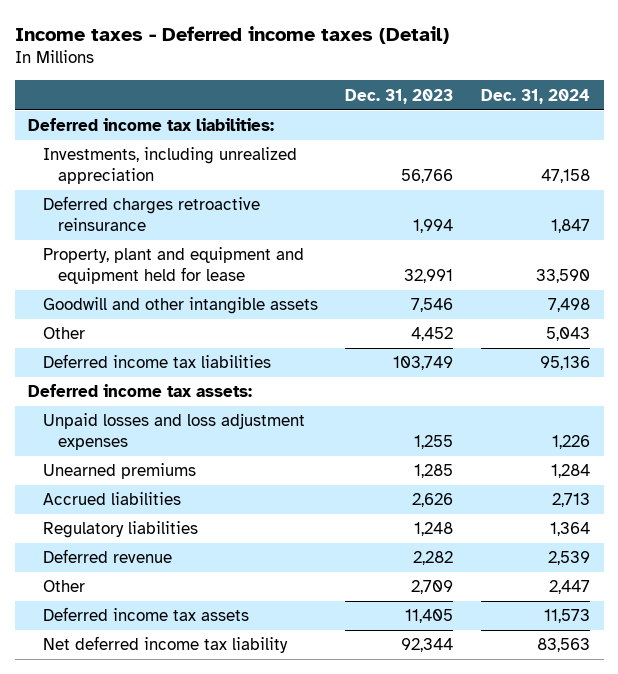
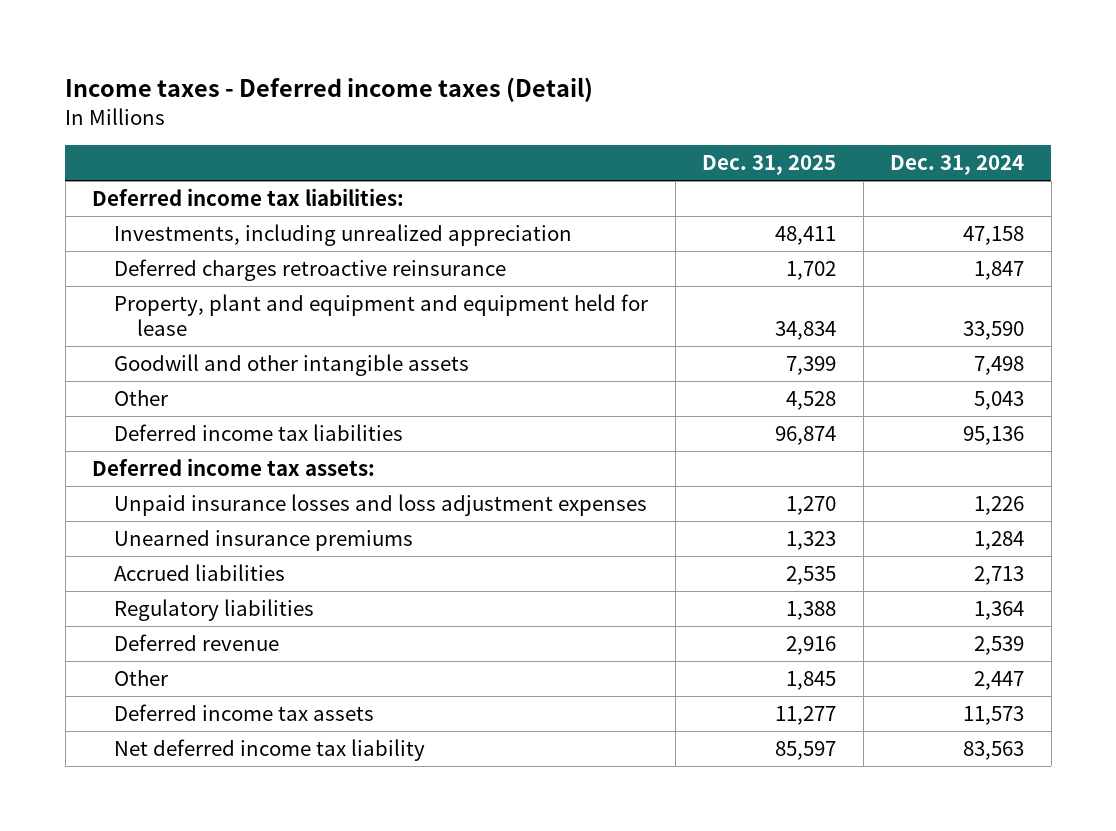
[345,88,454,104] Dec. 31, 2023 -> none
none -> [702,155,837,176] Dec. 31, 2025
[43,413,306,451] Unpaid losses and loss adjustment expenses -> [114,494,648,517] Unpaid insurance losses and loss adjustment expenses
[43,463,197,480] Unearned premiums -> [114,530,414,552] Unearned insurance premiums

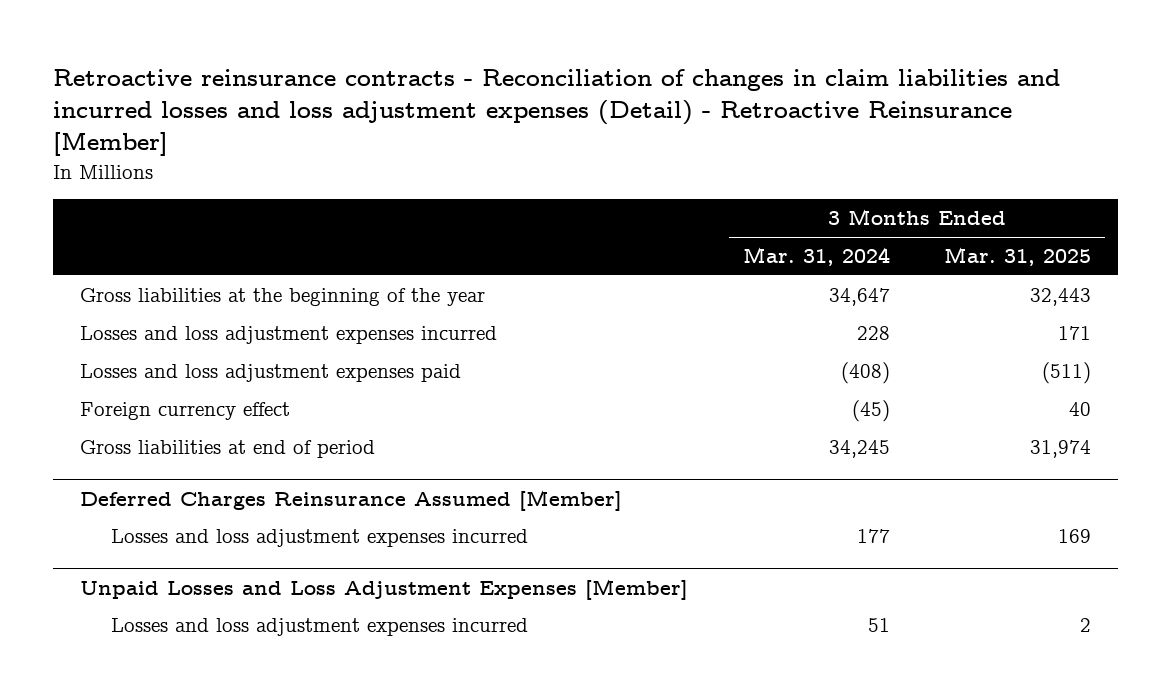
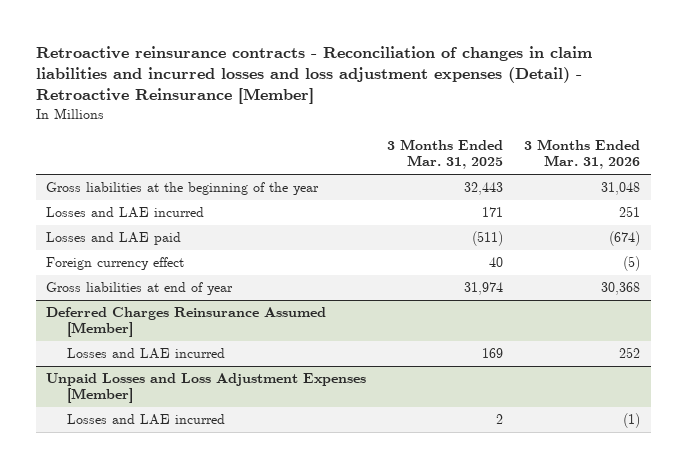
[742,247,890,267] Mar. 31, 2024 -> none
none -> [524,139,641,170] 3 Months Ended Mar. 31, 2026
[80,326,498,345] Losses and loss adjustment expenses incurred -> [46,207,205,219] Losses and LAE incurred
[80,364,462,383] Losses and loss adjustment expenses paid -> [46,232,182,246] Losses and LAE paid
[80,440,376,459] Gross liabilities at end of period -> [46,282,234,296] Gross liabilities at end of year
[111,529,529,548] Losses and loss adjustment expenses incurred -> [67,348,226,360] Losses and LAE incurred
[111,618,529,637] Losses and loss adjustment expenses incurred -> [67,414,226,426] Losses and LAE incurred

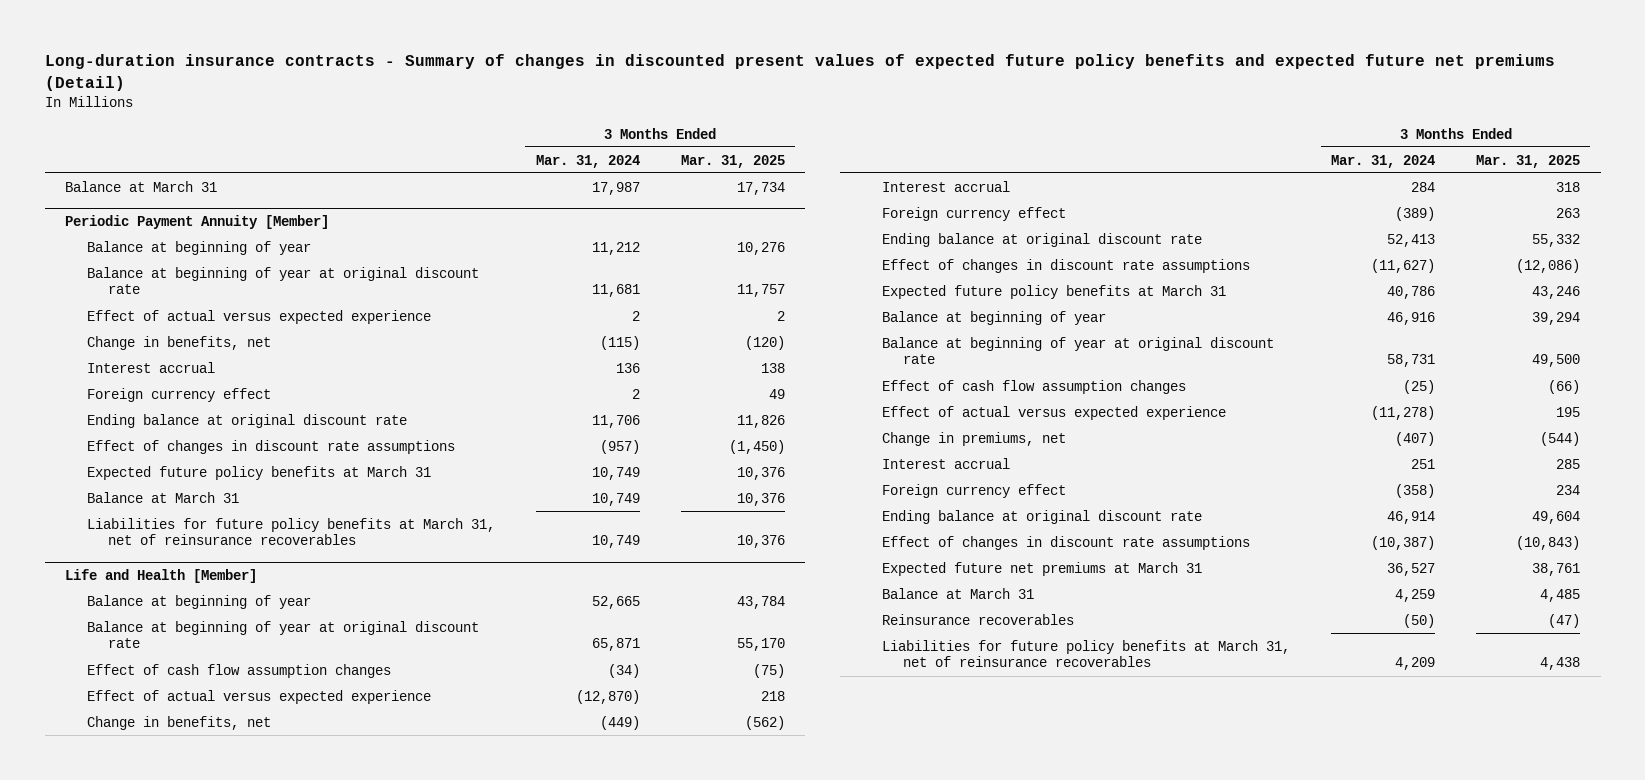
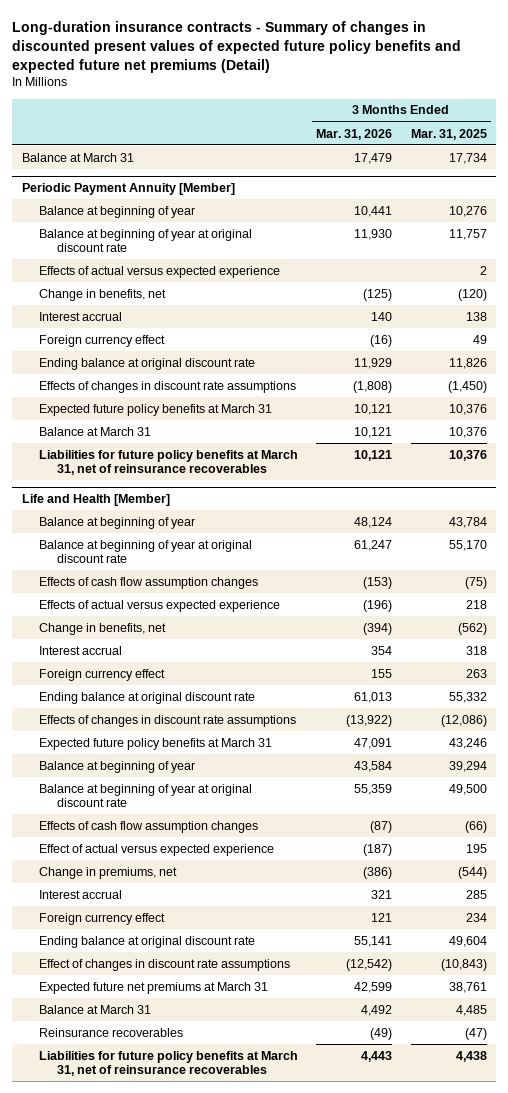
[535,154,640,168] Mar. 31, 2024 -> none
none -> [316,128,393,140] Mar. 31, 2026
[86,309,431,324] Effect of actual versus expected experience -> [39,265,281,278] Effects of actual versus expected experience
[86,439,455,454] Effect of changes in discount rate assumptions -> [39,380,297,393] Effects of changes in discount rate assumptions
[86,663,391,678] Effect of cash flow assumption changes -> [39,576,259,589] Effects of cash flow assumption changes
[86,689,431,704] Effect of actual versus expected experience -> [39,599,281,612] Effects of actual versus expected experience
[882,258,1251,273] Effect of changes in discount rate assumptions -> [39,714,297,727] Effects of changes in discount rate assumptions
[882,379,1187,394] Effect of cash flow assumption changes -> [39,820,259,833] Effects of cash flow assumption changes

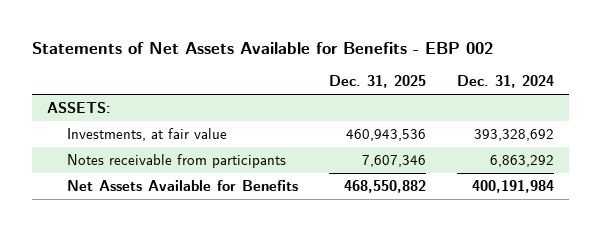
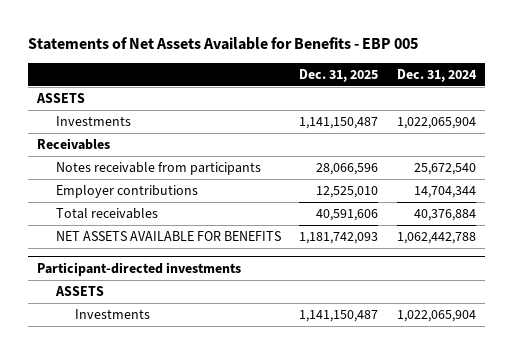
[31,42,493,55] Statements of Net Assets Available for Benefits - EBP 002 -> [27,37,418,51] Statements of Net Assets Available for Benefits - EBP 005
[47,101,112,113] ASSETS: -> [35,93,85,104] ASSETS
[67,127,228,141] Investments, at fair value -> [55,116,131,127] Investments
[345,128,426,141] 460,943,536 -> [299,117,379,130] 1,141,150,487
[473,128,554,141] 393,328,692 -> [396,117,476,130] 1,022,065,904
none -> [36,138,110,151] Receivables
[361,154,426,167] 7,607,346 -> [316,163,379,176] 28,066,596
[489,154,554,167] 6,863,292 -> [413,163,476,176] 25,672,540
none -> [55,185,198,199] Employer contributions
none -> [55,208,158,220] Total receivables
[67,179,299,191] Net Assets Available for Benefits -> [55,231,281,242] NET ASSETS AVAILABLE FOR BENEFITS
[343,179,426,193] 468,550,882 -> [299,232,379,245] 1,181,742,093
[471,179,554,193] 400,191,984 -> [396,232,476,245] 1,062,442,788
none -> [36,261,241,276] Participant-directed investments
none -> [54,286,104,297] ASSETS
none -> [74,309,150,320] Investments

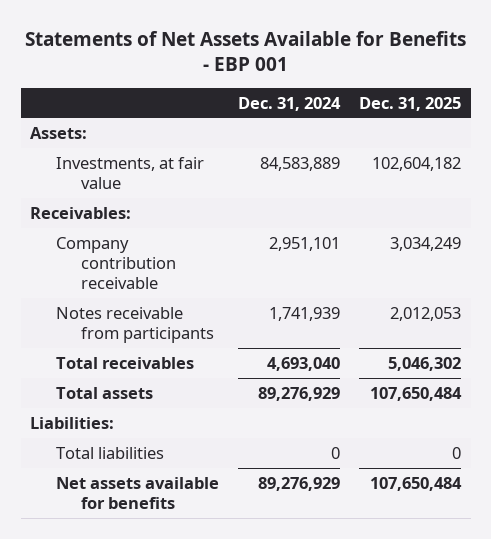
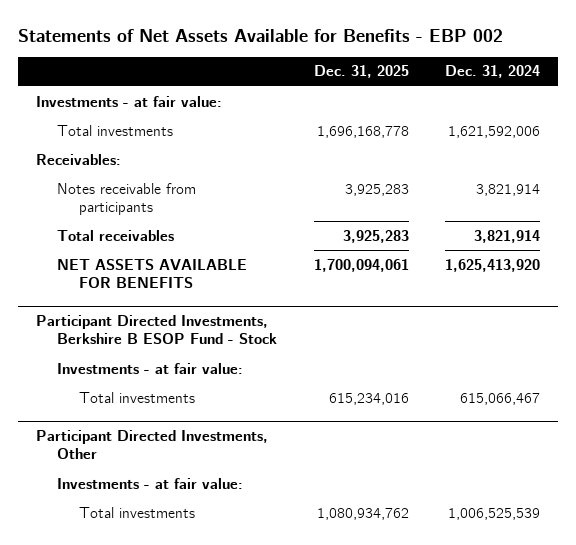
[24,31,466,72] Statements of Net Assets Available for Benefits - EBP 001 -> [18,28,504,42] Statements of Net Assets Available for Benefits - EBP 002
[30,126,88,139] Assets: -> none
none -> [36,95,223,107] Investments - at fair value:
[55,156,204,189] Investments, at fair value -> [57,124,174,136] Total investments
[260,156,341,171] 84,583,889 -> [447,125,540,138] 1,621,592,006
[372,156,462,171] 102,604,182 -> [316,125,409,138] 1,696,168,778
[55,236,177,290] Company contribution receivable -> none
[55,386,153,399] Total assets -> none
[30,416,115,429] Liabilities: -> none
[55,446,164,459] Total liabilities -> none
[269,306,341,321] 1,741,939 -> [475,183,540,196] 3,821,914
[390,306,462,321] 2,012,053 -> [344,183,409,196] 3,925,283
[267,356,341,371] 4,693,040 -> [473,229,540,243] 3,821,914
[388,356,462,371] 5,046,302 -> [342,229,409,243] 3,925,283
[55,476,219,509] Net assets available for benefits -> [57,258,248,289] NET ASSETS AVAILABLE FOR BENEFITS
[258,476,341,491] 89,276,929 -> [444,258,540,272] 1,625,413,920
[370,476,463,491] 107,650,484 -> [313,258,409,272] 1,700,094,061
none -> [36,314,278,345] Participant Directed Investments, Berkshire B ESOP Fund - Stock
none -> [57,362,244,374] Investments - at fair value:
none -> [78,391,195,403] Total investments
none -> [36,429,269,460] Participant Directed Investments, Other
none -> [57,477,244,489] Investments - at fair value:
none -> [78,506,195,518] Total investments

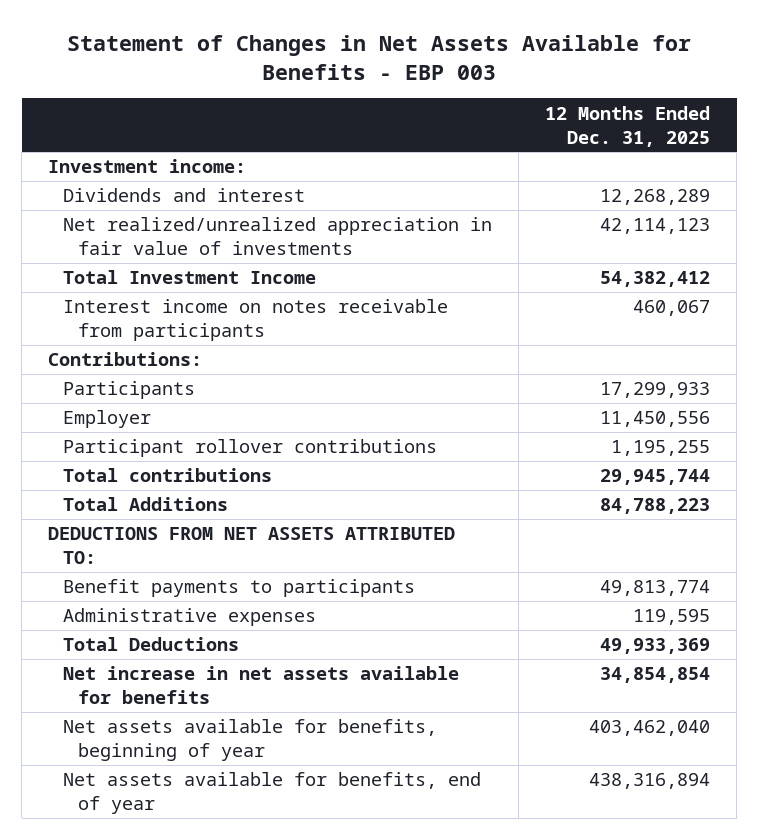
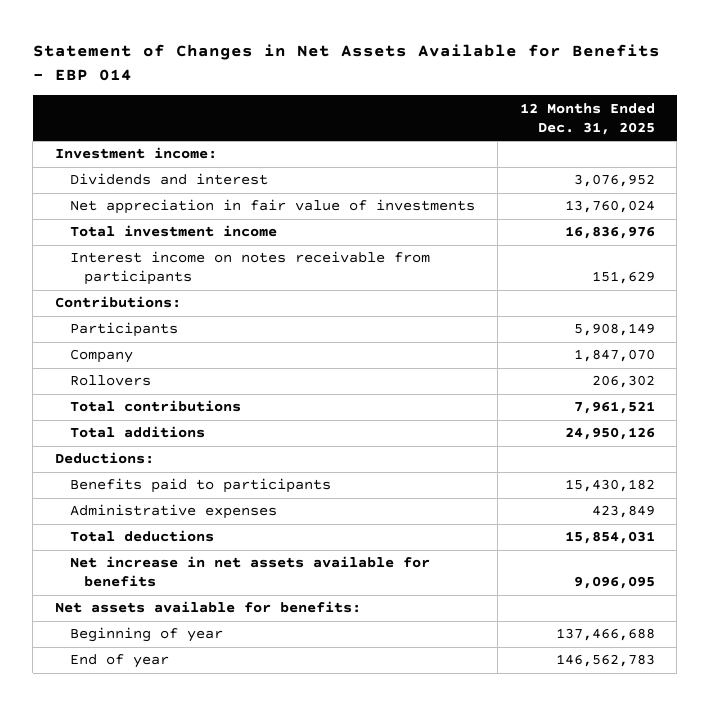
[67,34,692,80] Statement of Changes in Net Assets Available for Benefits - EBP 003 -> [32,44,660,82] Statement of Changes in Net Assets Available for Benefits - EBP 014
[600,189,711,206] 12,268,289 -> [573,174,655,188] 3,076,952
[62,217,492,256] Net realized/unrealized appreciation in fair value of investments -> [69,199,475,215] Net appreciation in fair value of investments
[600,218,711,235] 42,114,123 -> [564,200,655,214] 13,760,024
[62,270,316,285] Total Investment Income -> [69,225,277,238] Total investment income
[600,271,711,288] 54,382,412 -> [564,226,655,240] 16,836,976
[633,300,711,317] 460,067 -> [591,271,655,285] 151,629
[62,410,151,429] Employer -> none
[600,382,711,399] 17,299,933 -> [573,323,655,337] 5,908,149
none -> [69,349,133,364] Company
[62,439,437,458] Participant rollover contributions -> [69,375,151,387] Rollovers
[611,440,711,457] 1,195,255 -> [591,375,655,389] 206,302
[600,469,711,486] 29,945,744 -> [573,401,655,415] 7,961,521
[62,497,228,512] Total Additions -> [69,426,205,439] Total additions
[600,498,711,515] 84,788,223 -> [564,427,655,441] 24,950,126
[48,527,456,565] DEDUCTIONS FROM NET ASSETS ATTRIBUTED TO: -> [55,452,155,465] Deductions:
[62,579,415,598] Benefit payments to participants -> [69,478,331,494] Benefits paid to participants
[600,580,711,597] 49,813,774 -> [564,479,655,493] 15,430,182
[633,609,711,626] 119,595 -> [591,505,655,519] 423,849
[62,637,239,652] Total Deductions -> [69,530,214,543] Total deductions
[600,638,711,655] 49,933,369 -> [564,531,655,545] 15,854,031
[600,667,711,684] 34,854,854 -> [573,576,655,590] 9,096,095
none -> [55,601,362,614] Net assets available for benefits:
[62,719,437,762] Net assets available for benefits, beginning of year -> [69,627,223,643] Beginning of year
[589,720,711,737] 403,462,040 -> [555,628,655,642] 137,466,688
[62,772,481,815] Net assets available for benefits, end of year -> [69,654,169,669] End of year
[589,773,711,790] 438,316,894 -> [555,654,655,668] 146,562,783

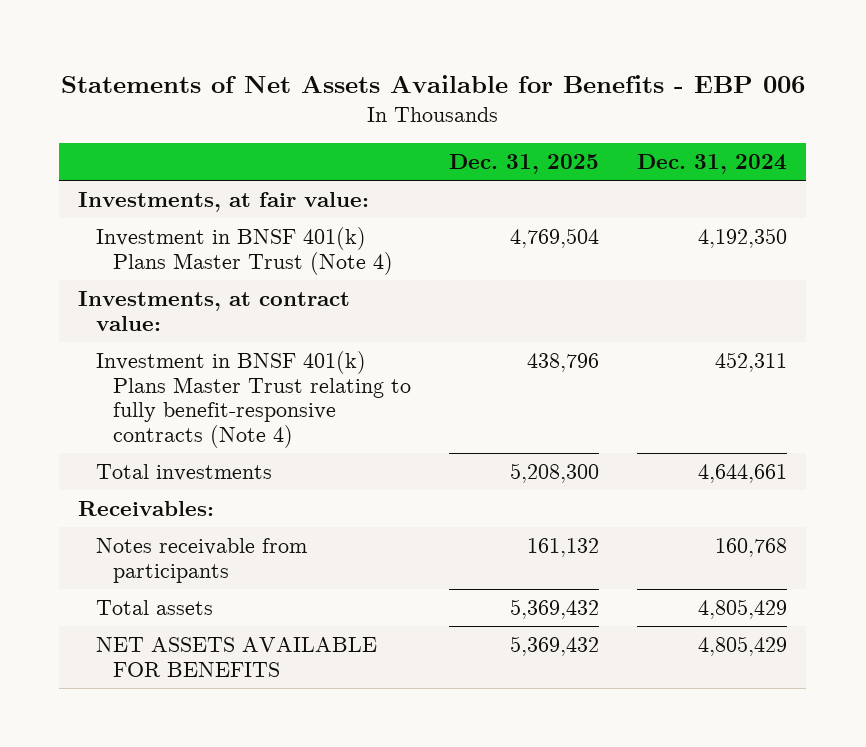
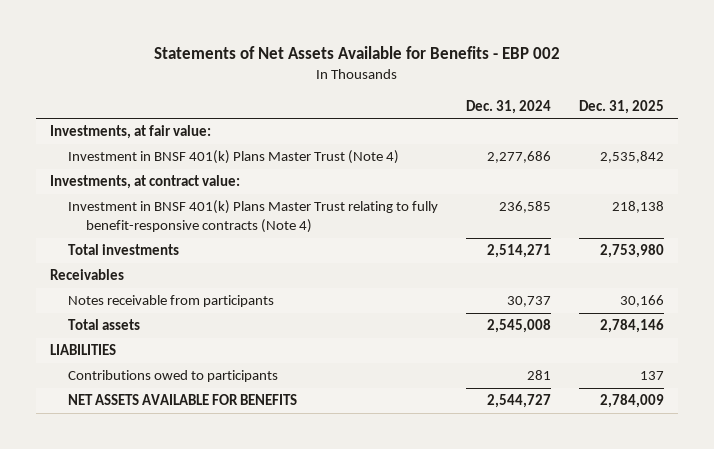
[60,74,805,93] Statements of Net Assets Available for Benefits - EBP 006 -> [154,45,561,59] Statements of Net Assets Available for Benefits - EBP 002
[510,227,600,248] 4,769,504 -> [599,151,664,164] 2,535,842
[698,227,788,248] 4,192,350 -> [486,151,551,164] 2,277,686
[527,352,600,372] 438,796 -> [611,201,664,214] 218,138
[715,351,788,372] 452,311 -> [498,201,551,214] 236,585
[510,462,600,483] 5,208,300 -> [599,244,664,259] 2,753,980
[698,463,788,483] 4,644,661 -> [486,244,551,259] 2,514,271
[78,500,215,516] Receivables: -> [50,269,125,281] Receivables
[527,537,600,557] 161,132 -> [619,295,664,308] 30,166
[715,537,788,557] 160,768 -> [506,296,551,308] 30,737
[510,598,600,619] 5,369,432 -> [599,319,664,334] 2,784,146
[698,598,788,619] 4,805,429 -> [486,319,551,334] 2,545,008
none -> [50,344,117,356] LIABILITIES
none -> [68,370,279,383] Contributions owed to participants
[510,635,600,656] 5,369,432 -> [599,394,664,409] 2,784,009
[698,635,788,656] 4,805,429 -> [486,394,551,409] 2,544,727

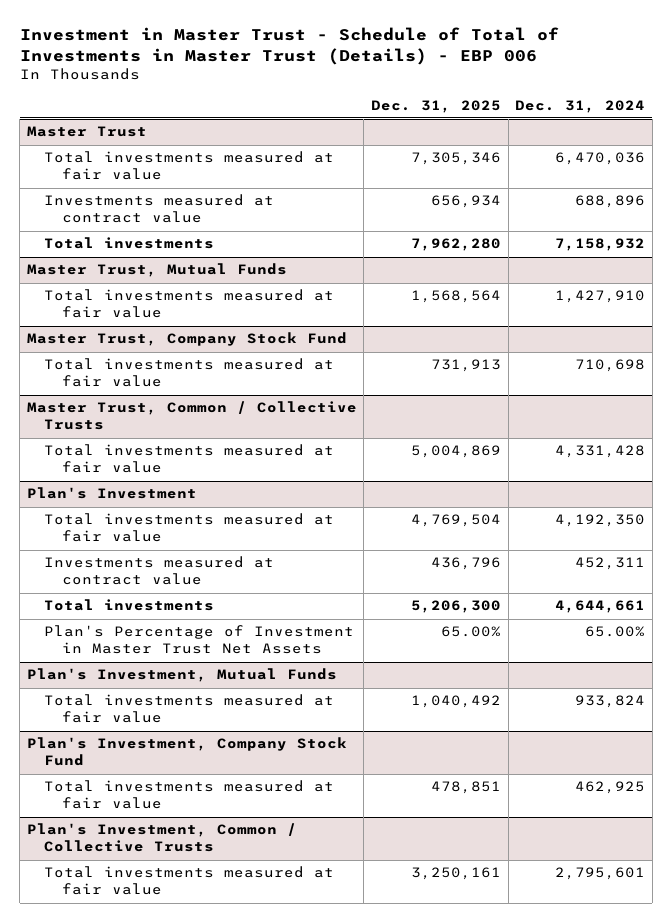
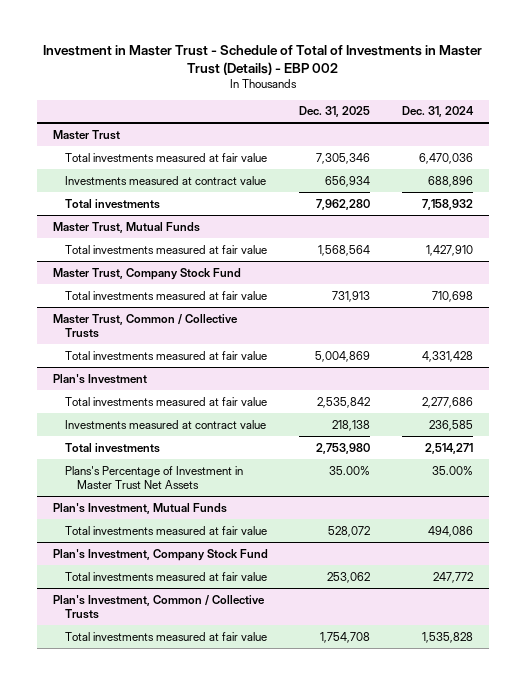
[19,27,559,65] Investment in Master Trust - Schedule of Total of Investments in Master Trust (Details) - EBP 006 -> [42,44,482,75] Investment in Master Trust - Schedule of Total of Investments in Master Trust (Details) - EBP 002
[410,514,501,528] 4,769,504 -> [317,396,371,408] 2,535,842
[555,514,646,528] 4,192,350 -> [422,396,474,408] 2,277,686
[430,557,501,571] 436,796 -> [332,419,371,431] 218,138
[575,557,646,571] 452,311 -> [429,419,474,431] 236,585
[410,600,501,614] 5,206,300 -> [316,442,371,454] 2,753,980
[555,600,646,614] 4,644,661 -> [425,442,474,454] 2,514,271
[44,625,355,655] Plan's Percentage of Investment in Master Trust Net Assets -> [64,465,243,490] Plans's Percentage of Investment in Master Trust Net Assets
[440,626,501,638] 65.00% -> [329,465,371,475] 35.00%
[585,626,646,638] 65.00% -> [432,465,474,475] 35.00%
[410,695,501,709] 1,040,492 -> [328,525,371,537] 528,072
[575,695,646,709] 933,824 -> [428,525,474,537] 494,086
[430,781,501,795] 478,851 -> [327,571,371,583] 253,062
[575,781,646,795] 462,925 -> [433,571,474,583] 247,772
[410,867,501,881] 3,250,161 -> [320,631,371,643] 1,754,708
[555,867,646,881] 2,795,601 -> [422,631,474,643] 1,535,828

